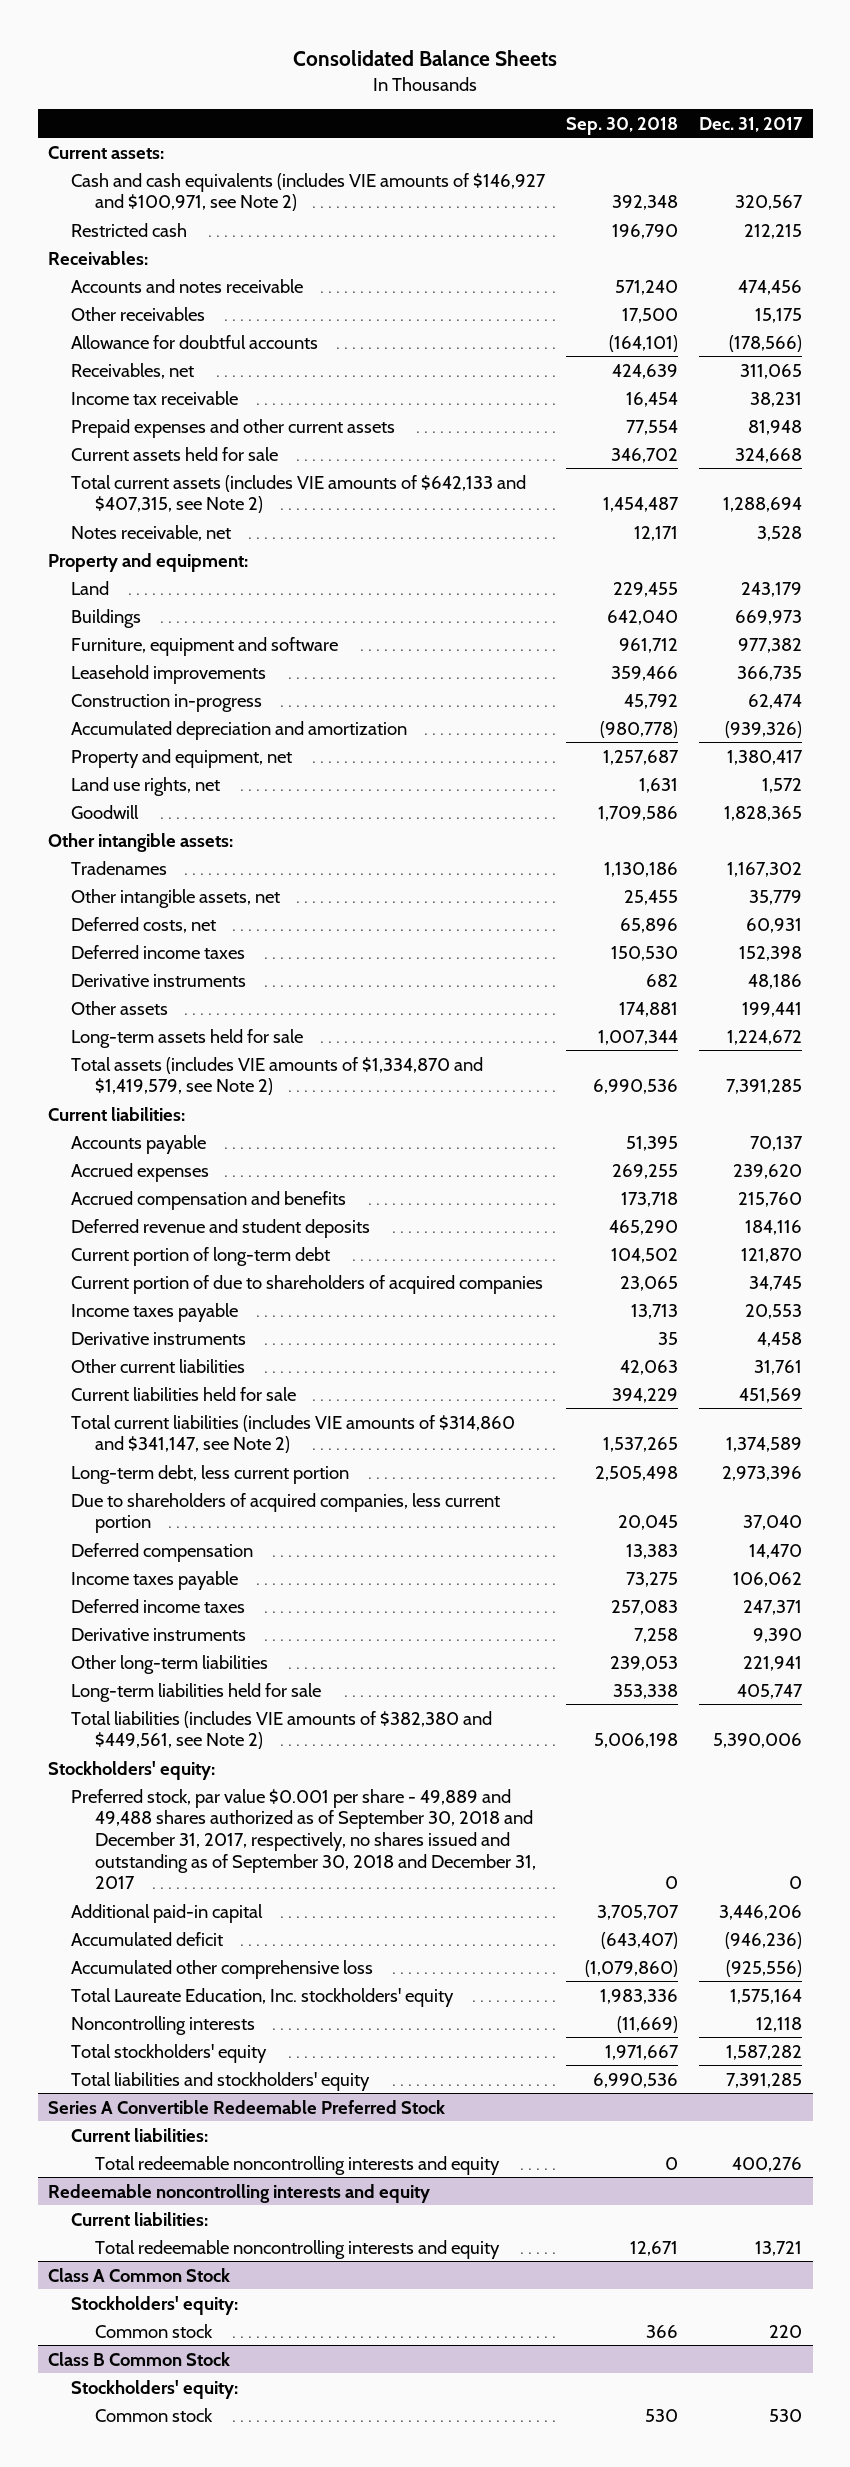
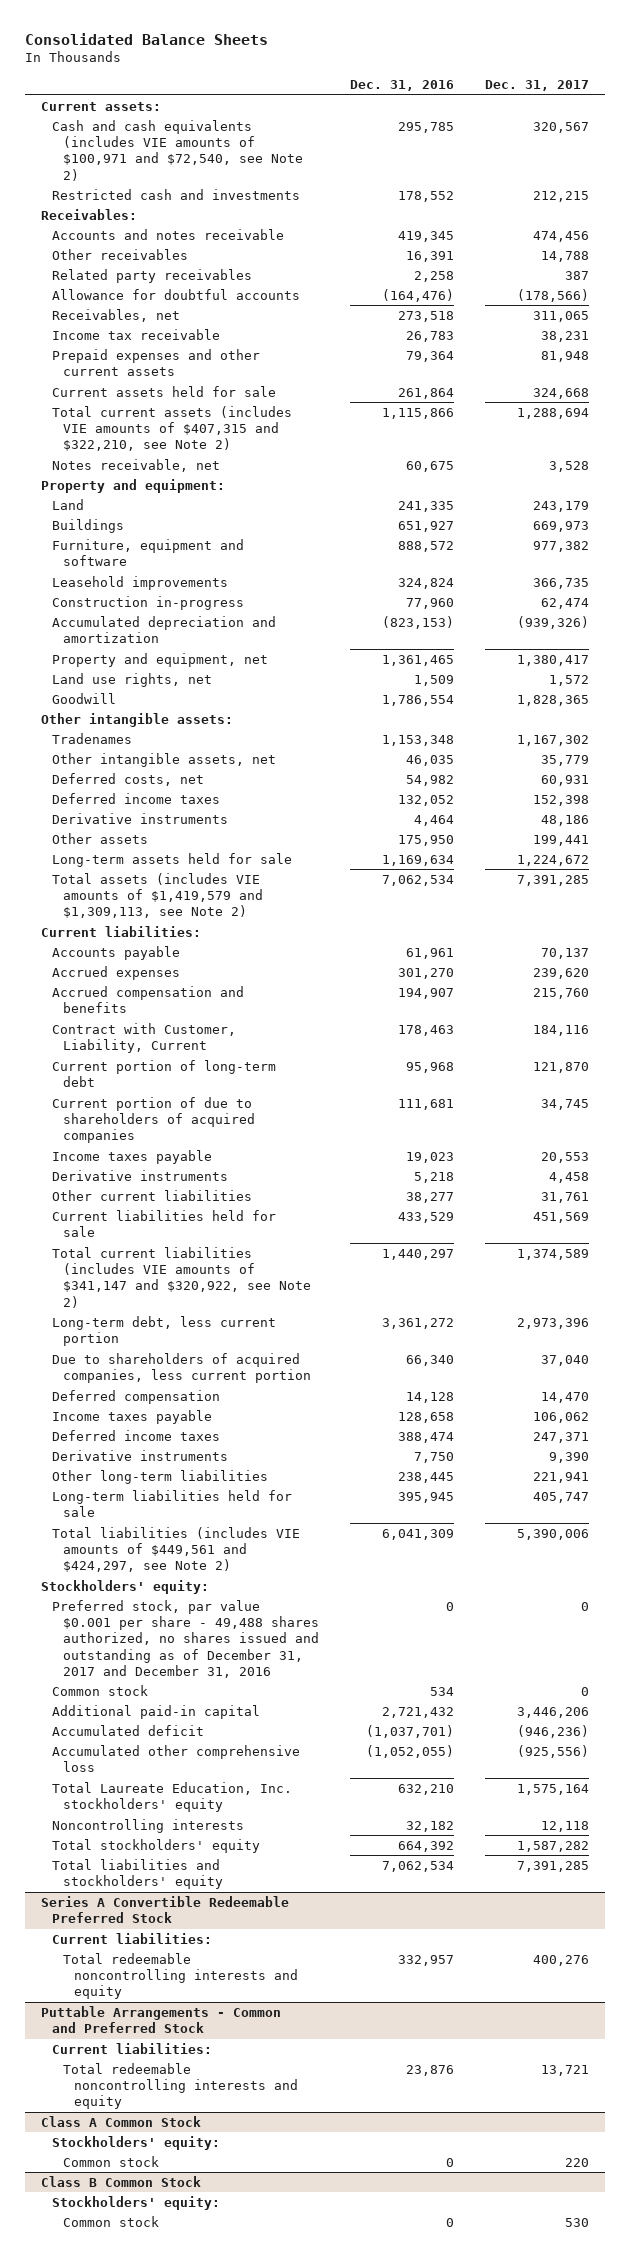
[566,116,679,135] Sep. 30, 2018 -> none
none -> [349,80,454,92] Dec. 31, 2016
[71,172,547,212] Cash and cash equivalents (includes VIE amounts of $146,927 and $100,971, see Note 2) -> [51,119,303,181] Cash and cash equivalents (includes VIE amounts of $100,971 and $72,540, see Note 2)
[71,222,188,237] Restricted cash -> [51,188,300,200] Restricted cash and investments
[755,307,803,323] 15,175 -> [541,250,590,262] 14,788
none -> [51,268,252,283] Related party receivables
[71,474,527,514] Total current assets (includes VIE amounts of $642,133 and $407,315, see Note 2) -> [51,405,292,452] Total current assets (includes VIE amounts of $407,315 and $322,210, see Note 2)
[71,1056,484,1096] Total assets (includes VIE amounts of $1,334,870 and $1,419,579, see Note 2) -> [51,872,263,919] Total assets (includes VIE amounts of $1,419,579 and $1,309,113, see Note 2)
[71,1218,371,1238] Deferred revenue and student deposits -> [51,1022,236,1054] Contract with Customer, Liability, Current
[71,1414,516,1454] Total current liabilities (includes VIE amounts of $314,860 and $341,147, see Note 2) -> [51,1246,311,1308] Total current liabilities (includes VIE amounts of $341,147 and $320,922, see Note 2)
[71,1710,493,1750] Total liabilities (includes VIE amounts of $382,380 and $449,561, see Note 2) -> [51,1526,300,1573] Total liabilities (includes VIE amounts of $449,561 and $424,297, see Note 2)
[71,1788,536,1890] Preferred stock, par value $0.001 per share - 49,889 and 49,488 shares authorized as of September 30, 2018 and December 31, 2017, respectively, no shares issued and outstanding as of September 30, 2018 and December 31, 2017 -> [51,1599,319,1678] Preferred stock, par value $0.001 per share - 49,488 shares authorized, no shares issued and outstanding as of December 31, 2017 and December 31, 2016
none -> [51,1684,148,1696] Common stock
[47,2183,430,2203] Redeemable noncontrolling interests and equity -> [41,2005,282,2034] Puttable Arrangements - Common and Preferred Stock

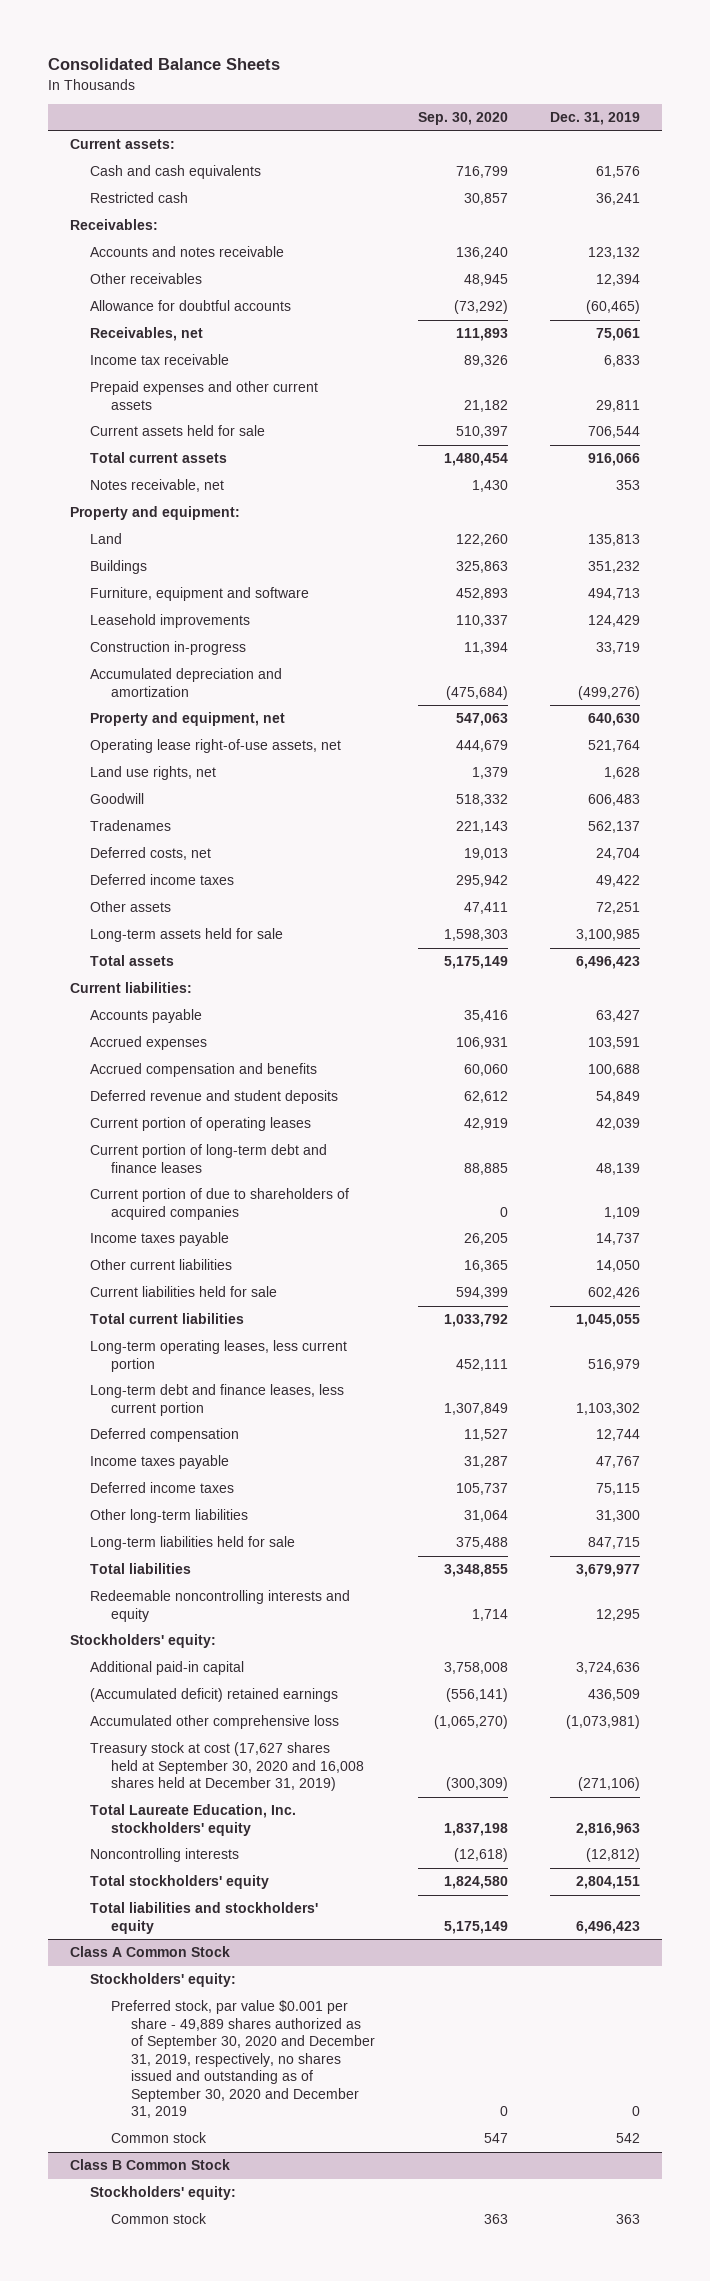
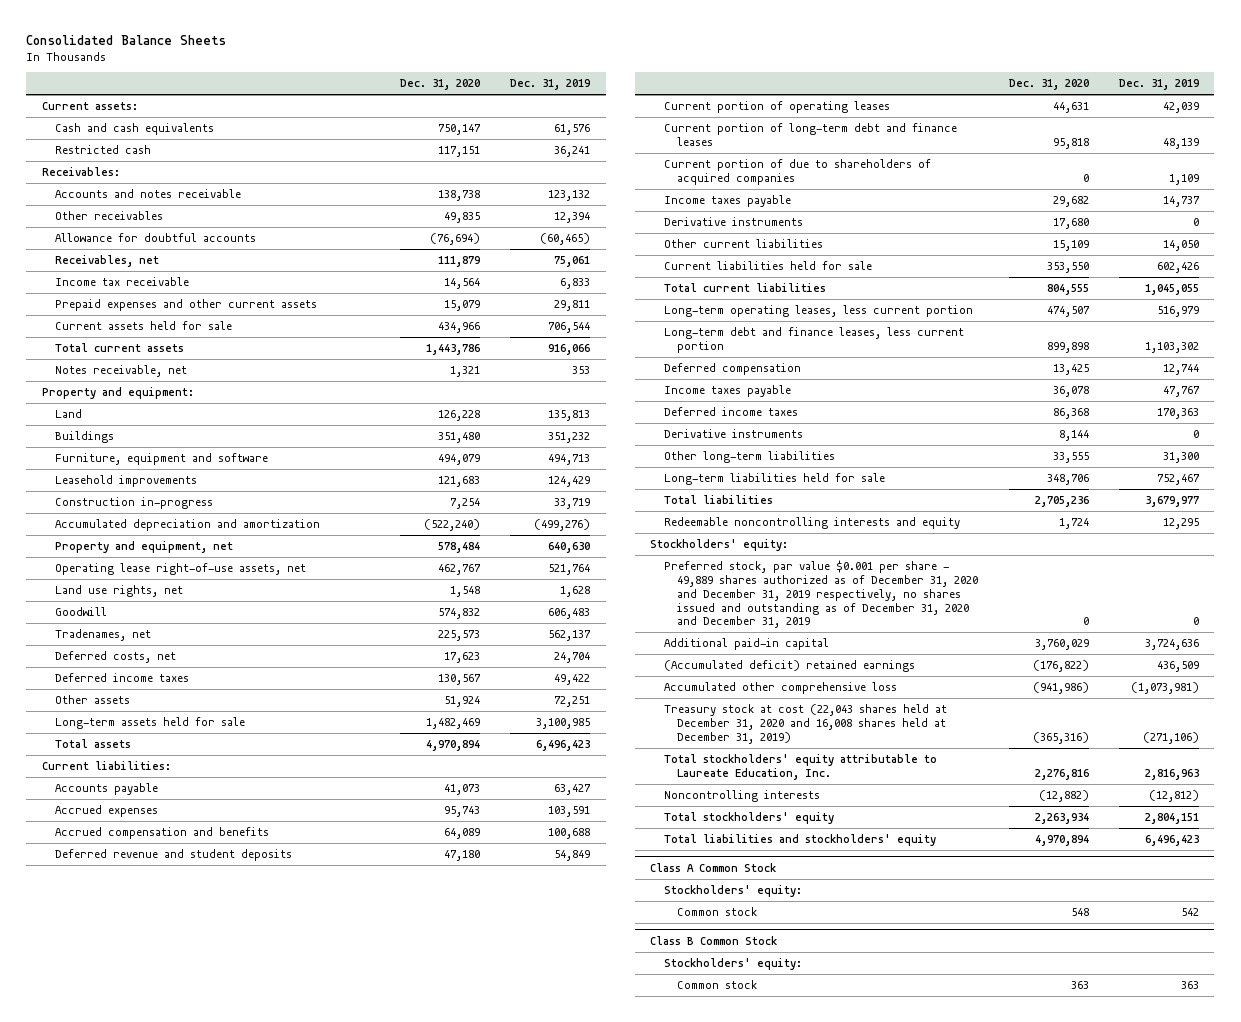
[417,112,508,126] Sep. 30, 2020 -> none
none -> [400,79,481,91] Dec. 31, 2020
[90,820,172,832] Tradenames -> [55,629,152,642] Tradenames, net
none -> [663,217,803,227] Derivative instruments
[596,1483,641,1496] 75,115 -> [1157,408,1200,420] 170,363
none -> [663,429,803,439] Derivative instruments
[588,1537,641,1550] 847,715 -> [1157,474,1201,486] 752,467
none -> [663,560,979,629] Preferred stock, par value $0.001 per share - 49,889 shares authorized as of December 31, 2020 and December 31, 2019 respectively, no shares issued and outstanding as of December 31, 2020 and December 31, 2019
[90,1742,364,1792] Treasury stock at cost (17,627 shares held at September 30, 2020 and 16,008 shares held at December 31, 2019) -> [663,704,947,744] Treasury stock at cost (22,043 shares held at December 31, 2020 and 16,008 shares held at December 31, 2019)
[90,1804,297,1836] Total Laureate Education, Inc. stockholders' equity -> [663,754,937,780] Total stockholders' equity attributable to Laureate Education, Inc.
[110,2000,376,2119] Preferred stock, par value $0.001 per share - 49,889 shares authorized as of September 30, 2020 and December 31, 2019, respectively, no shares issued and outstanding as of September 30, 2020 and December 31, 2019 -> none

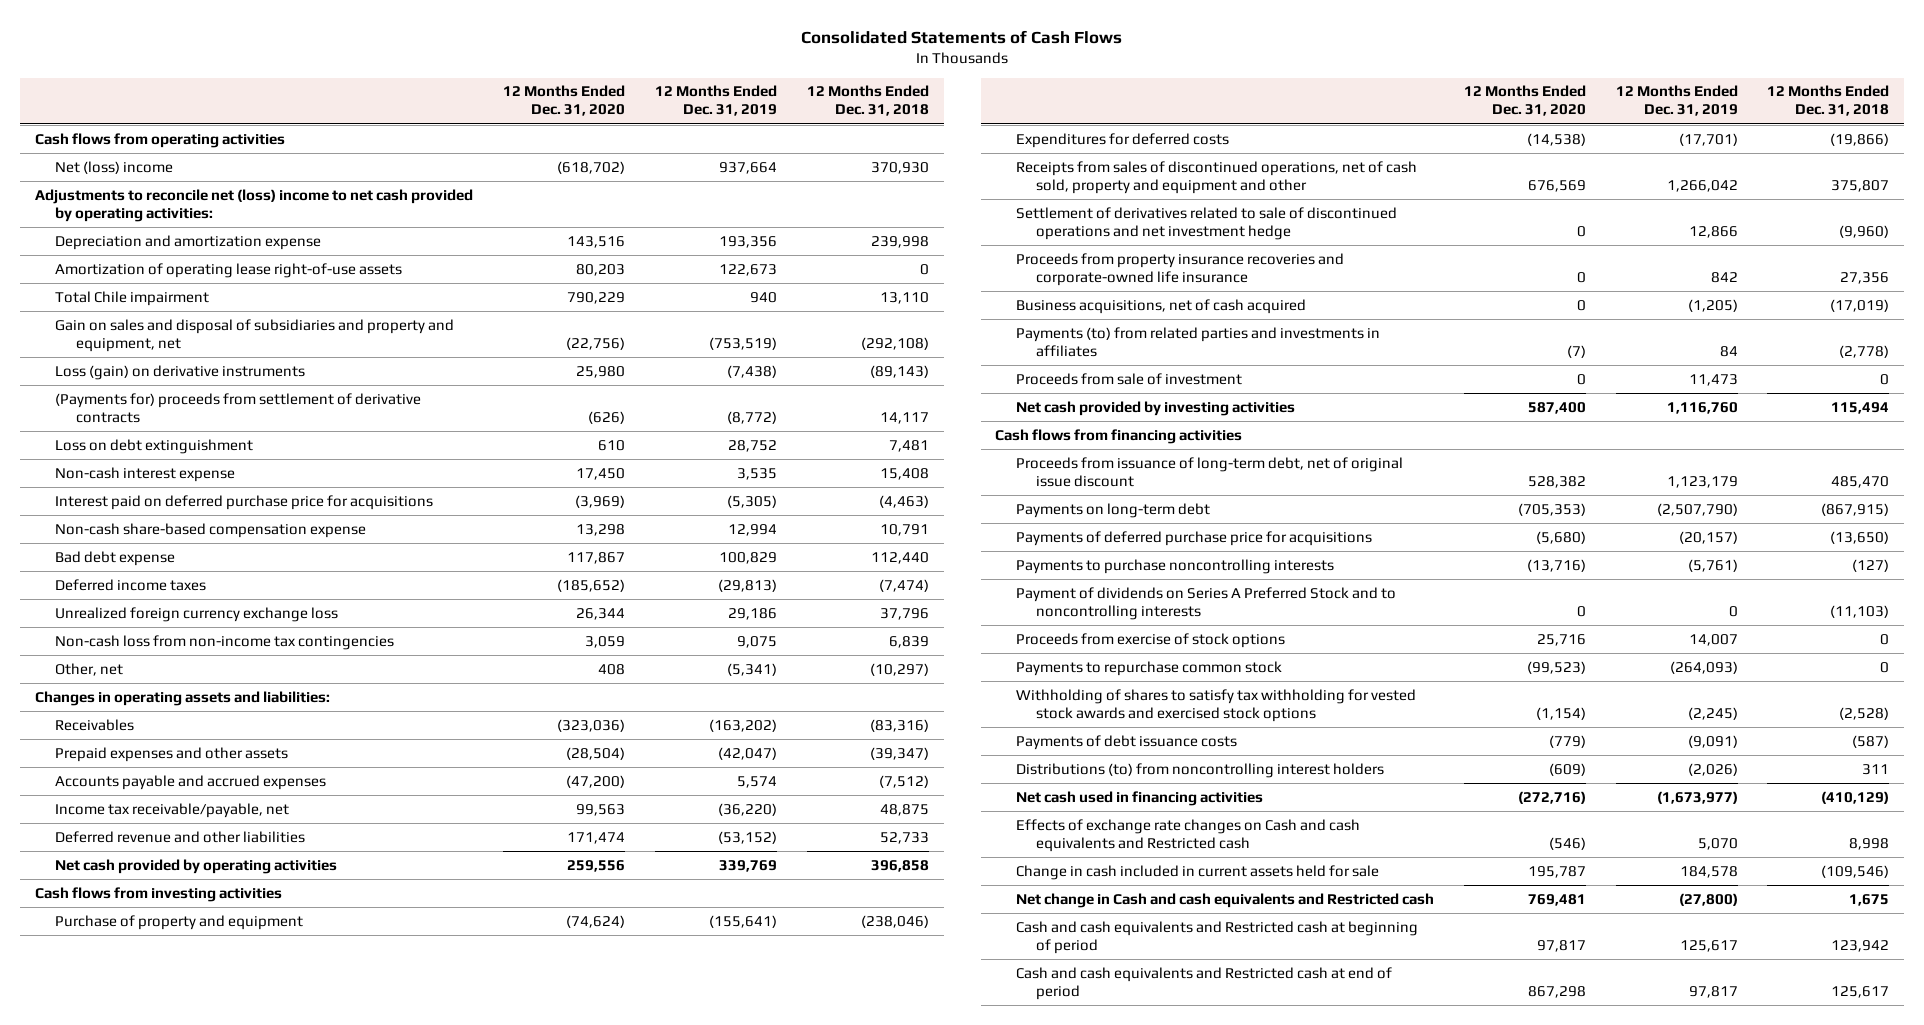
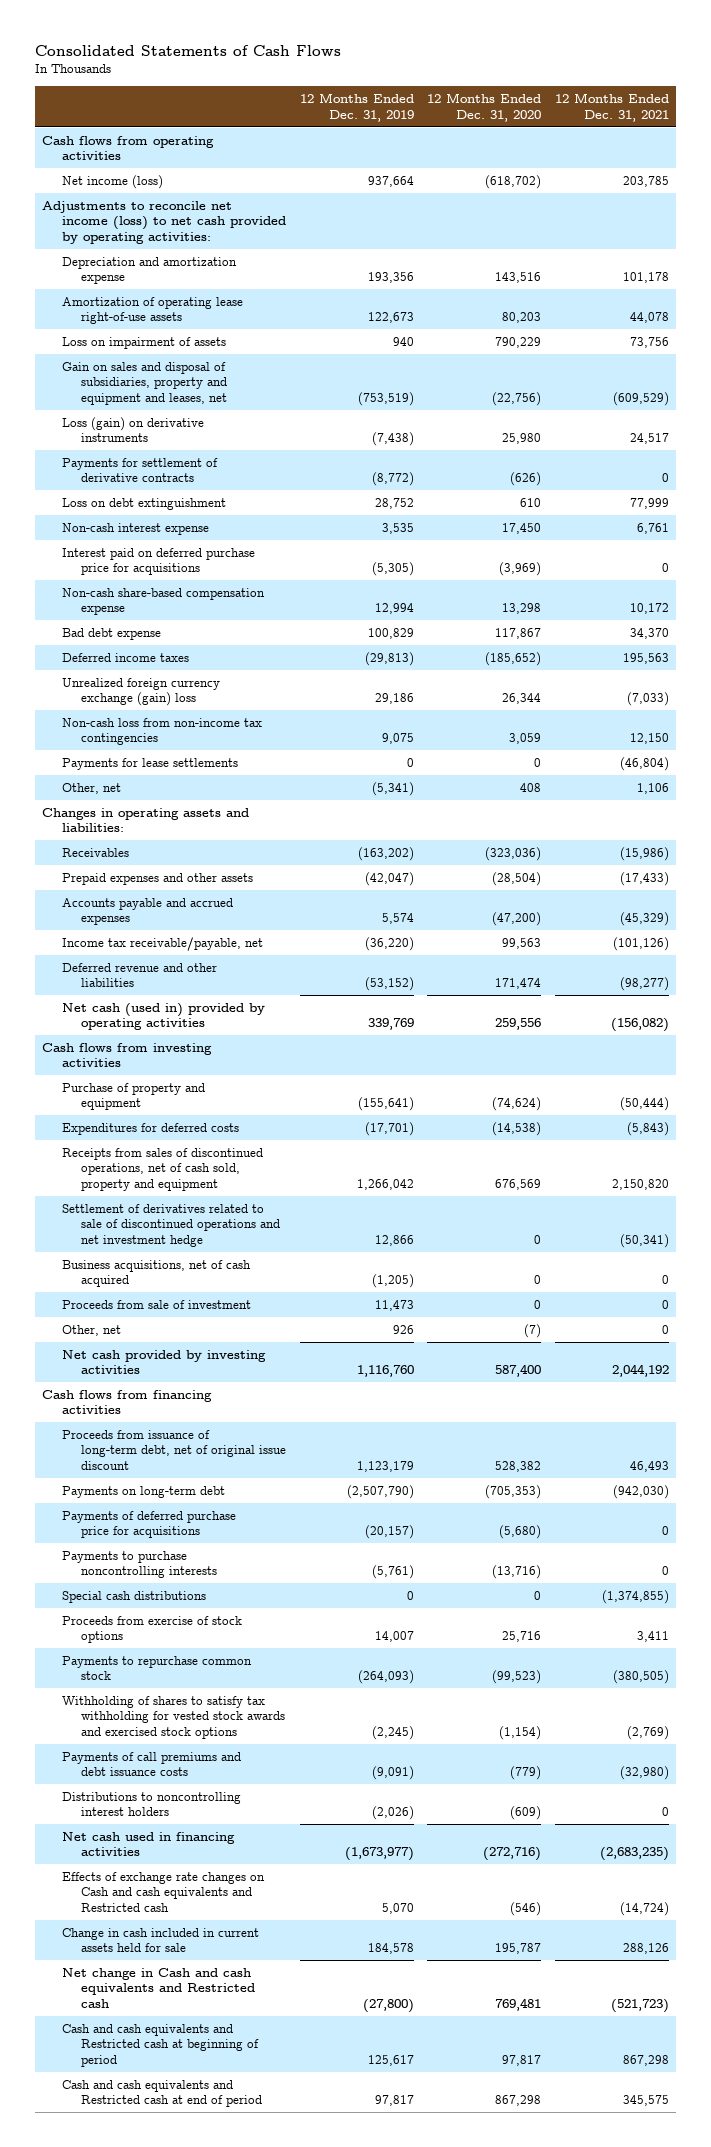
[806,85,929,117] 12 Months Ended Dec. 31, 2018 -> none
none -> [554,93,669,122] 12 Months Ended Dec. 31, 2021
[55,160,174,174] Net (loss) income -> [61,174,163,189] Net income (loss)
[34,188,473,222] Adjustments to reconcile net (loss) income to net cash provided by operating activities: -> [42,200,286,244] Adjustments to reconcile net income (loss) to net cash provided by operating activities:
[55,290,210,306] Total Chile impairment -> [61,336,226,349] Loss on impairment of assets
[55,318,455,352] Gain on sales and disposal of subsidiaries and property and equipment, net -> [61,361,227,405] Gain on sales and disposal of subsidiaries, property and equipment and leases, net
[55,392,422,423] (Payments for) proceeds from settlement of derivative contracts -> [61,457,218,483] Payments for settlement of derivative contracts
[55,606,339,622] Unrealized foreign currency exchange loss -> [61,677,220,707] Unrealized foreign currency exchange (gain) loss
none -> [61,757,238,770] Payments for lease settlements
[55,858,338,874] Net cash provided by operating activities -> [61,1002,265,1031] Net cash (used in) provided by operating activities
[1015,160,1417,194] Receipts from sales of discontinued operations, net of cash sold, property and equipment and other -> [61,1147,263,1191] Receipts from sales of discontinued operations, net of cash sold, property and equipment
[1015,252,1344,286] Proceeds from property insurance recoveries and corporate-owned life insurance -> none
[1015,326,1380,357] Payments (to) from related parties and investments in affiliates -> none
none -> [61,1324,121,1336] Other, net
[1015,586,1396,620] Payment of dividends on Series A Preferred Stock and to noncontrolling interests -> none
none -> [61,1590,206,1603] Special cash distributions
[1015,734,1237,750] Payments of debt issuance costs -> [61,1751,241,1777] Payments of call premiums and debt issuance costs
[1015,762,1384,778] Distributions (to) from noncontrolling interest holders -> [61,1791,241,1817] Distributions to noncontrolling interest holders

